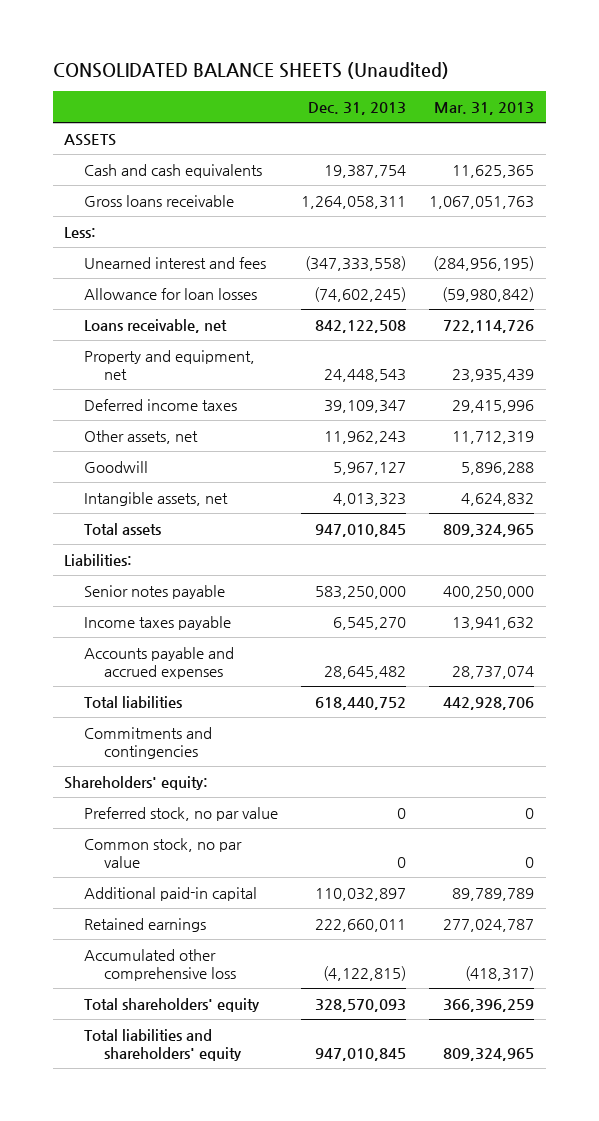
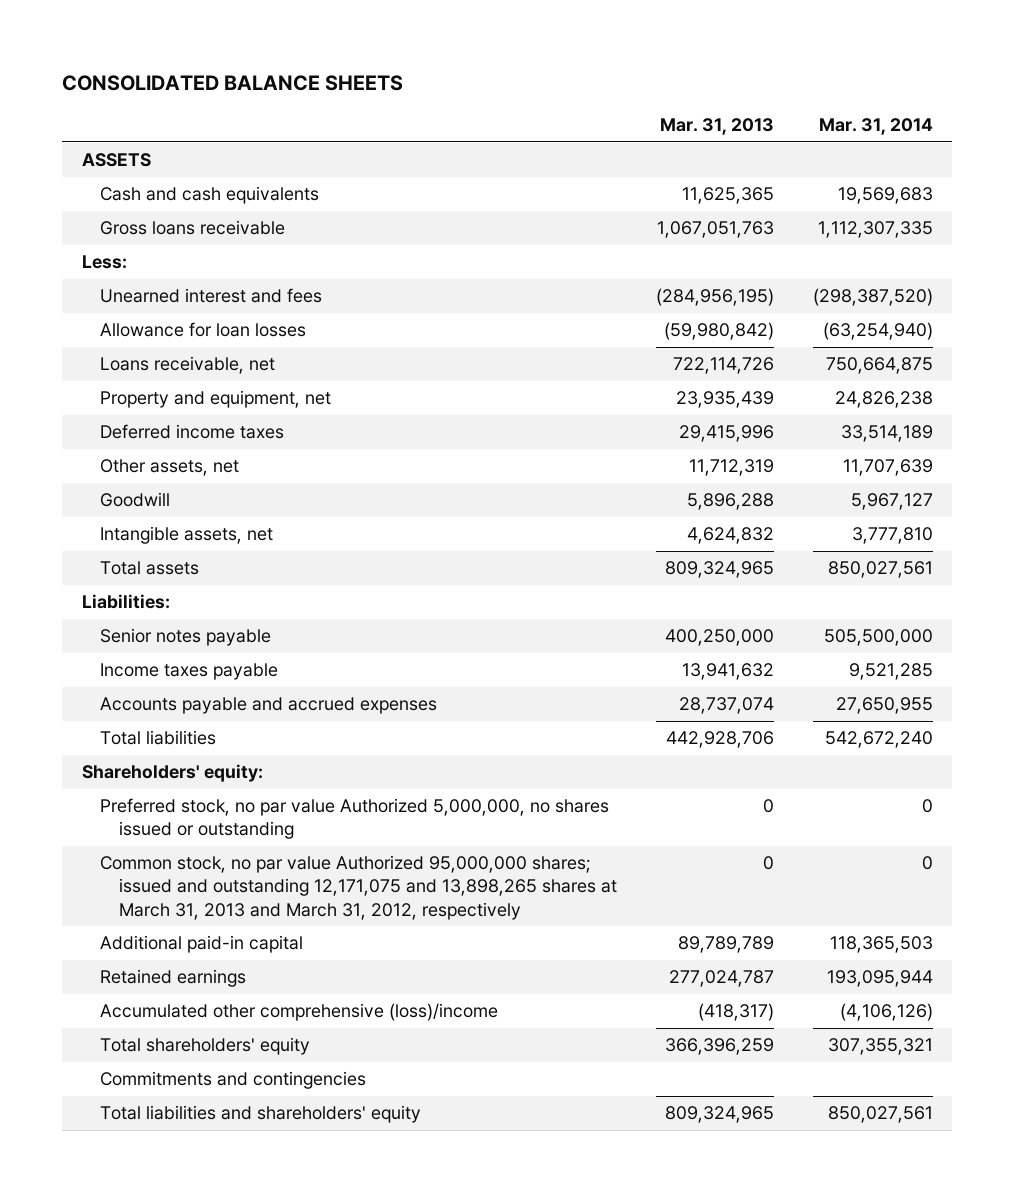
[52,62,449,80] CONSOLIDATED BALANCE SHEETS (Unaudited) -> [62,75,404,92] CONSOLIDATED BALANCE SHEETS
[308,102,407,116] Dec. 31, 2013 -> none
none -> [818,118,933,136] Mar. 31, 2014
[84,806,279,821] Preferred stock, no par value -> [100,798,610,840] Preferred stock, no par value Authorized 5,000,000, no shares issued or outstanding
[84,837,243,869] Common stock, no par value -> [100,855,618,920] Common stock, no par value Authorized 95,000,000 shares; issued and outstanding 12,171,075 and 13,898,265 shares at March 31, 2013 and March 31, 2012, respectively
[84,948,237,982] Accumulated other comprehensive loss -> [100,1003,499,1022] Accumulated other comprehensive (loss)/income
[84,726,213,760] Commitments and contingencies -> [100,1071,367,1090] Commitments and contingencies

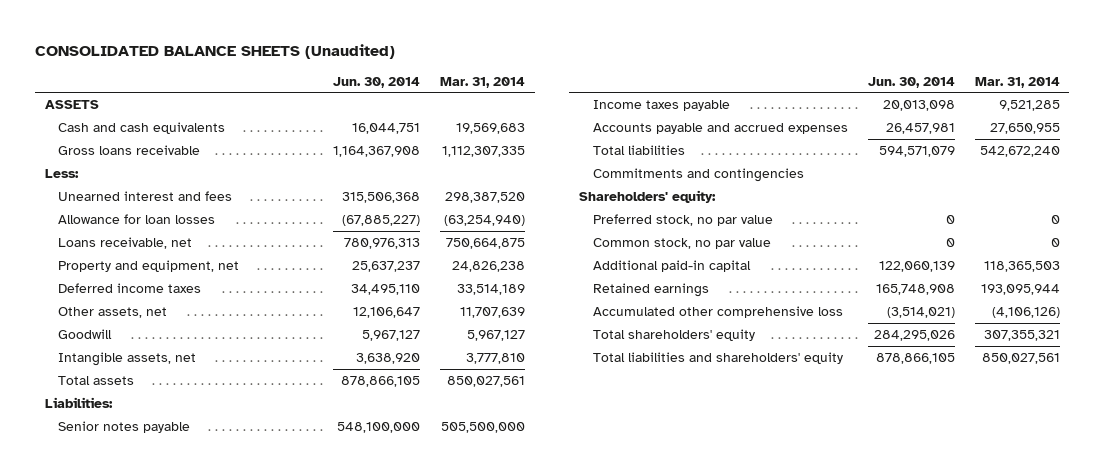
[62,75,404,92] CONSOLIDATED BALANCE SHEETS -> [34,44,395,60] CONSOLIDATED BALANCE SHEETS (Unaudited)
[659,118,774,136] Mar. 31, 2013 -> none
none -> [333,76,421,88] Jun. 30, 2014
[812,288,933,307] (298,387,520) -> [444,192,525,204] 298,387,520
[100,1071,367,1090] Commitments and contingencies -> [592,168,804,183] Commitments and contingencies
[100,798,610,840] Preferred stock, no par value Authorized 5,000,000, no shares issued or outstanding -> [592,214,773,227] Preferred stock, no par value
[100,855,618,920] Common stock, no par value Authorized 95,000,000 shares; issued and outstanding 12,171,075 and 13,898,265 shares at March 31, 2013 and March 31, 2012, respectively -> [592,238,771,250] Common stock, no par value
[100,1003,499,1022] Accumulated other comprehensive (loss)/income -> [592,306,843,319] Accumulated other comprehensive loss

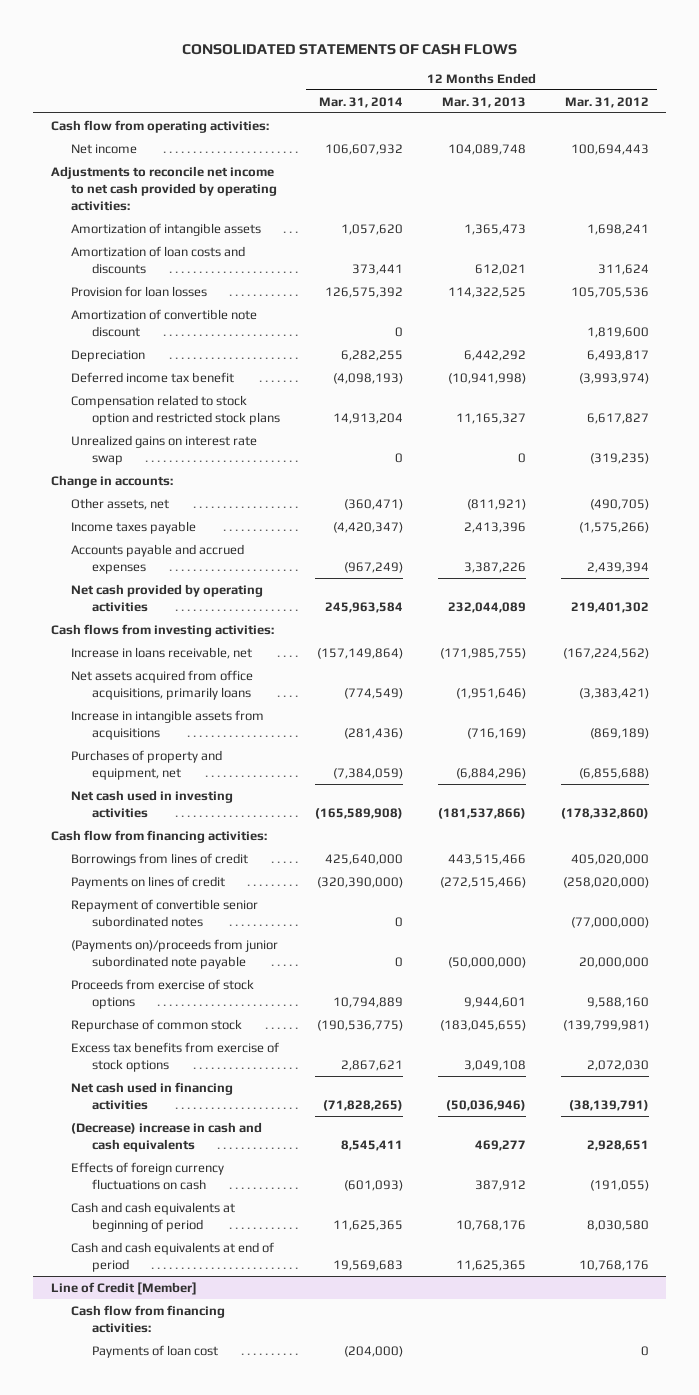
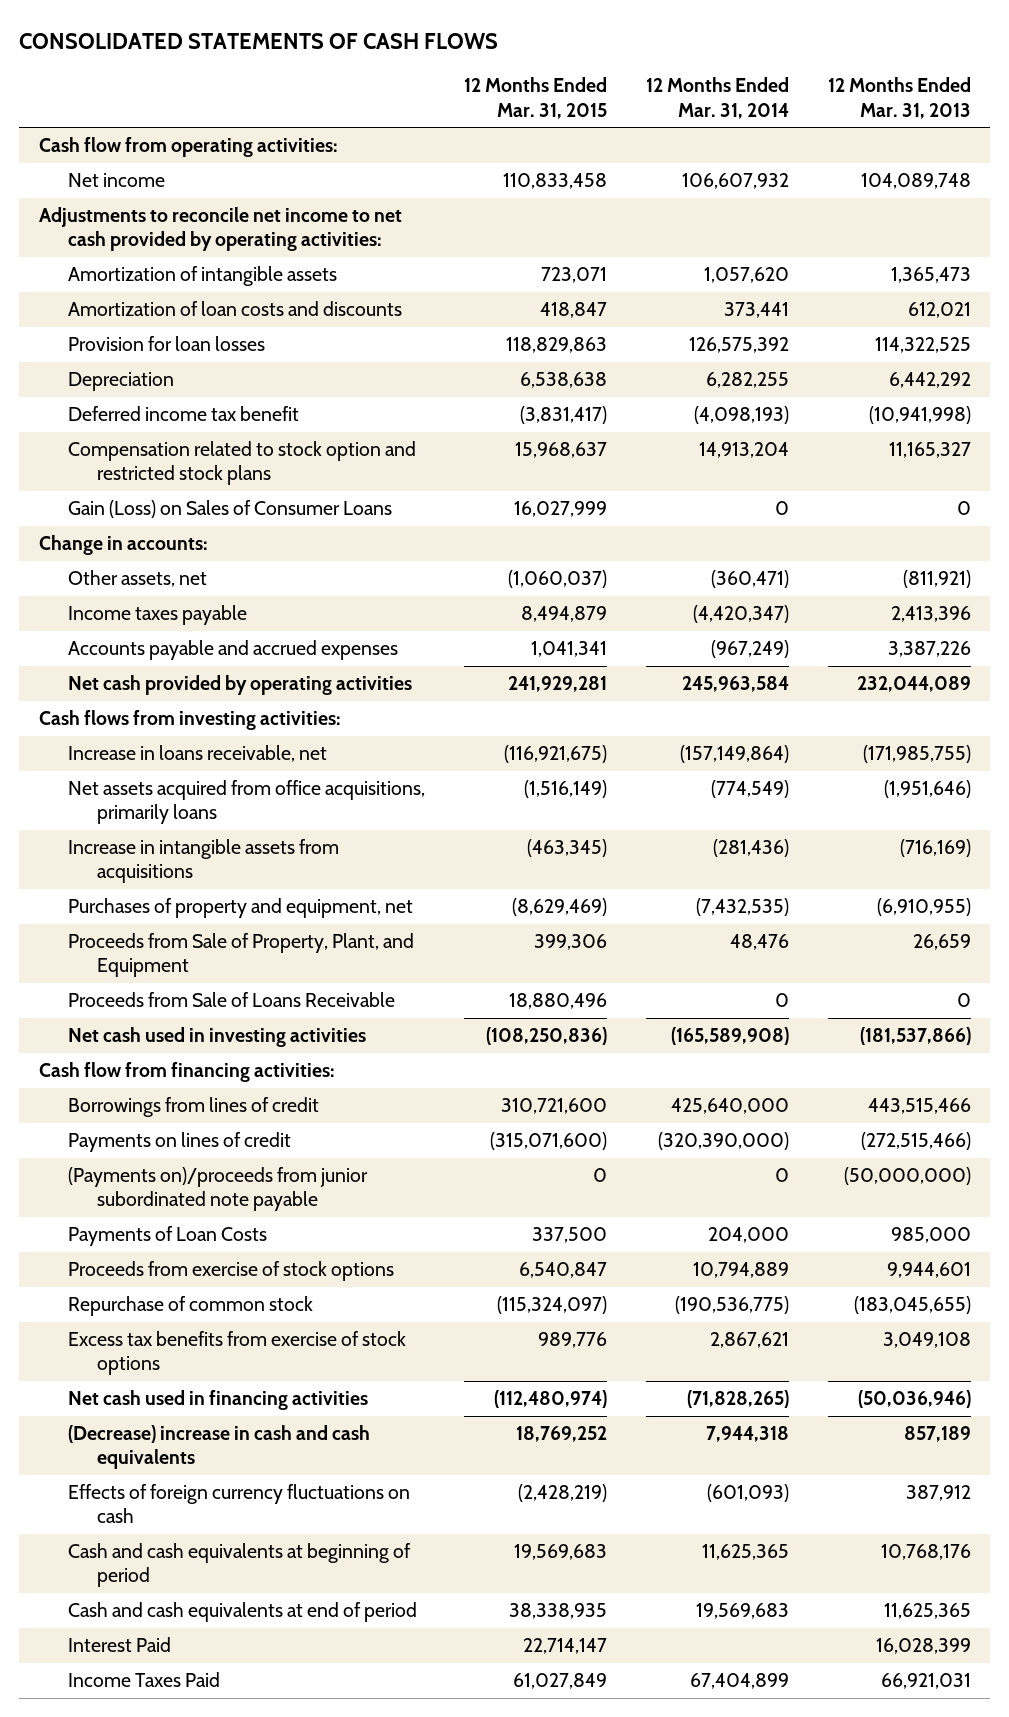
[564,96,649,108] Mar. 31, 2012 -> none
none -> [463,77,607,119] 12 Months Ended Mar. 31, 2015
[71,308,258,337] Amortization of convertible note discount -> none
[71,434,258,465] Unrealized gains on interest rate swap -> none
none -> [68,500,393,519] Gain (Loss) on Sales of Consumer Loans
[333,767,404,779] (7,384,059) -> [695,898,789,917] (7,432,535)
[455,767,526,779] (6,884,296) -> [876,898,971,917] (6,910,955)
none -> [68,933,415,978] Proceeds from Sale of Property, Plant, and Equipment
none -> [68,992,396,1008] Proceeds from Sale of Loans Receivable
[71,898,259,927] Repayment of convertible senior subordinated notes -> none
none -> [68,1226,268,1247] Payments of Loan Costs
[341,1139,404,1151] 8,545,411 -> [705,1426,789,1443] 7,944,318
[474,1139,526,1151] 469,277 -> [903,1426,971,1443] 857,189
[50,1281,197,1295] Line of Credit [Member] -> none
[71,1304,226,1333] Cash flow from financing activities: -> none
[92,1344,219,1358] Payments of loan cost -> none
none -> [68,1637,172,1653] Interest Paid
none -> [68,1672,221,1688] Income Taxes Paid

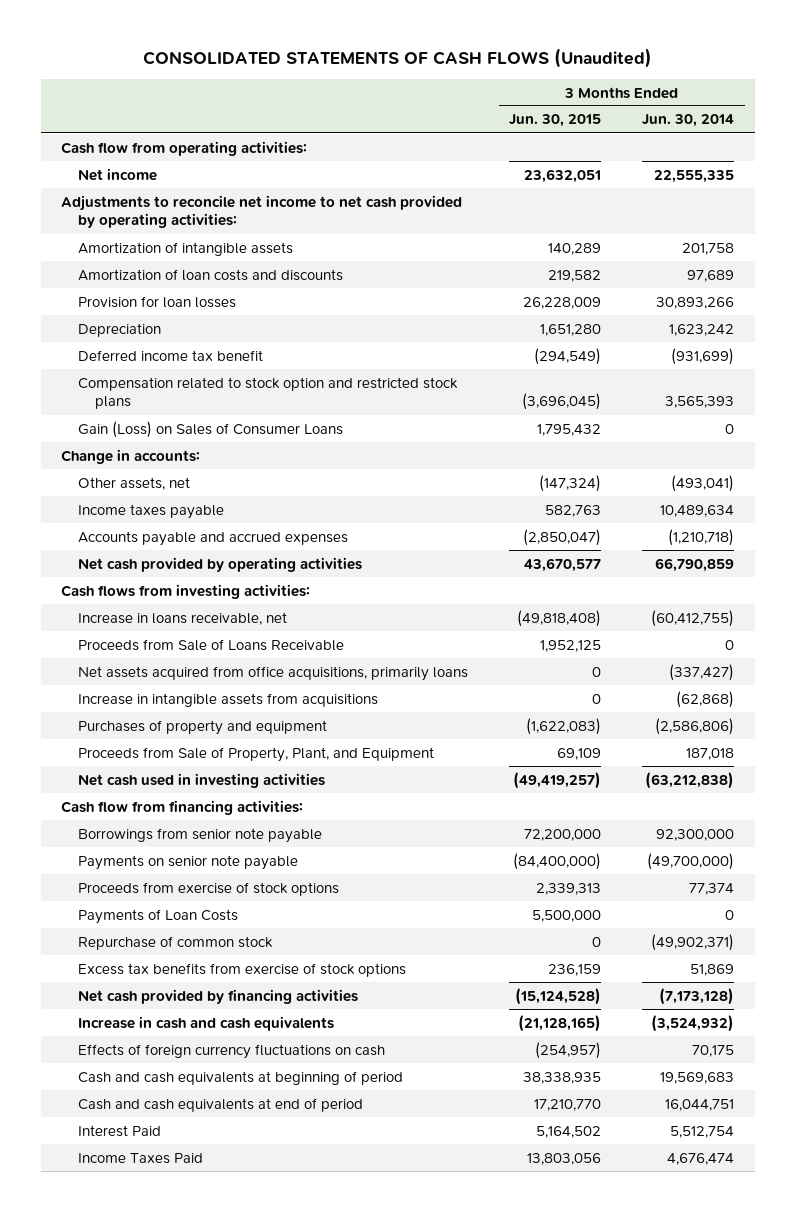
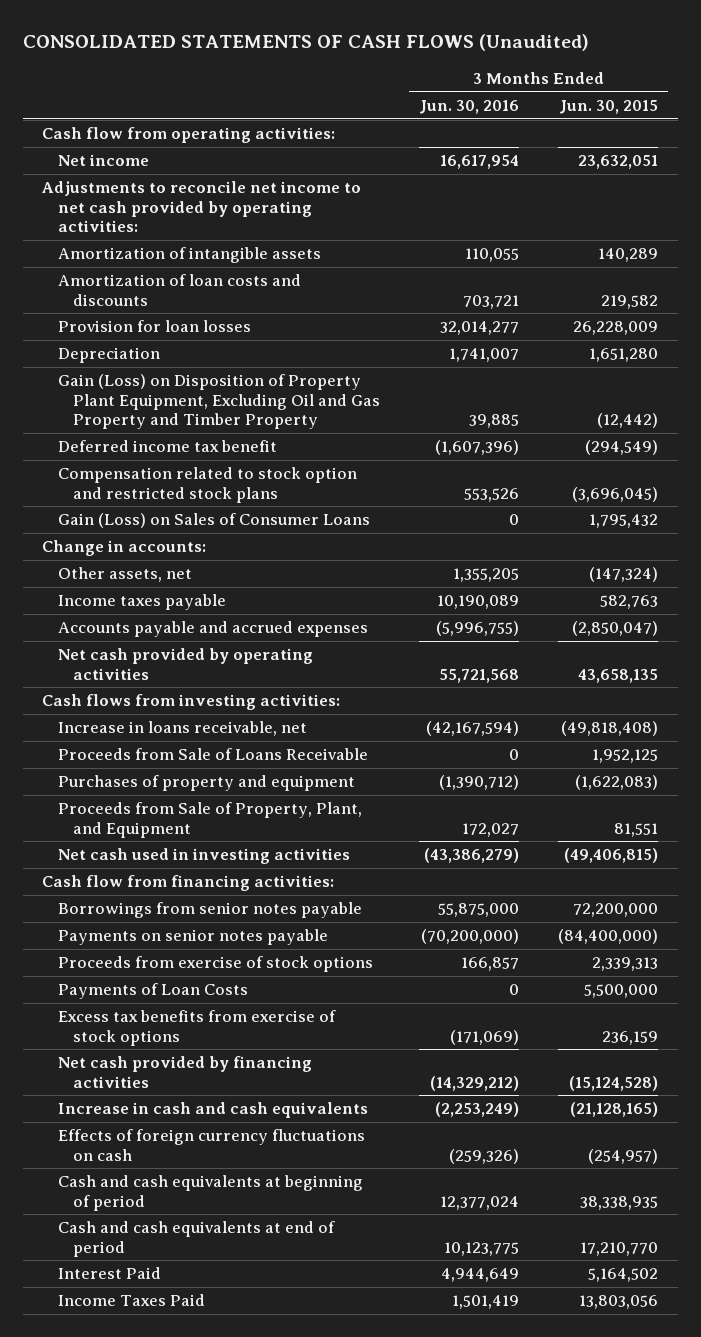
[642,114,735,128] Jun. 30, 2014 -> none
none -> [419,100,520,115] Jun. 30, 2016
none -> [57,374,381,429] Gain (Loss) on Disposition of Property Plant Equipment, Excluding Oil and Gas Property and Timber Property
[524,557,602,572] 43,670,577 -> [578,668,659,683] 43,658,135
[78,665,469,681] Net assets acquired from office acquisitions, primarily loans -> none
[78,692,379,707] Increase in intangible assets from acquisitions -> none
[557,747,602,760] 69,109 -> [614,822,659,837] 81,551
[513,771,602,789] (49,419,257) -> [564,848,659,864] (49,406,815)
[78,827,323,843] Borrowings from senior note payable -> [57,902,362,919] Borrowings from senior notes payable
[78,854,299,870] Payments on senior note payable -> [57,929,328,946] Payments on senior notes payable
[78,935,274,950] Repurchase of common stock -> none

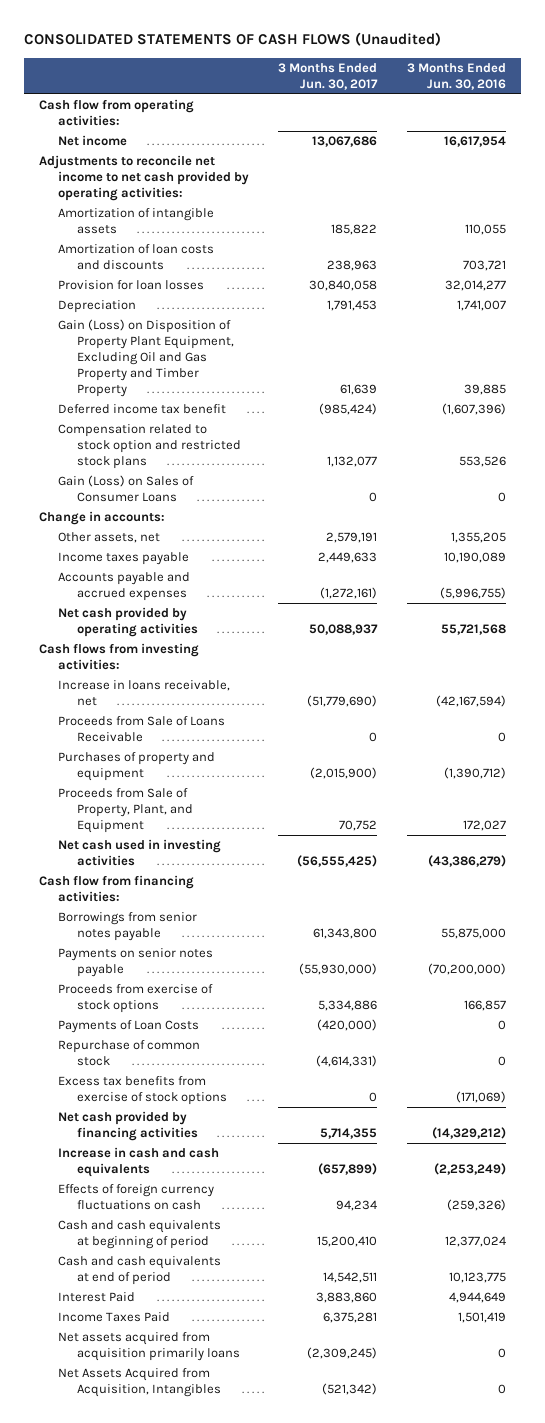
[559,100,659,115] Jun. 30, 2015 -> none
none -> [278,62,379,90] 3 Months Ended Jun. 30, 2017
none -> [57,1040,200,1067] Repurchase of common stock
none -> [57,1332,241,1362] Net assets acquired from acquisition primarily loans
none -> [57,1368,222,1398] Net Assets Acquired from Acquisition, Intangibles

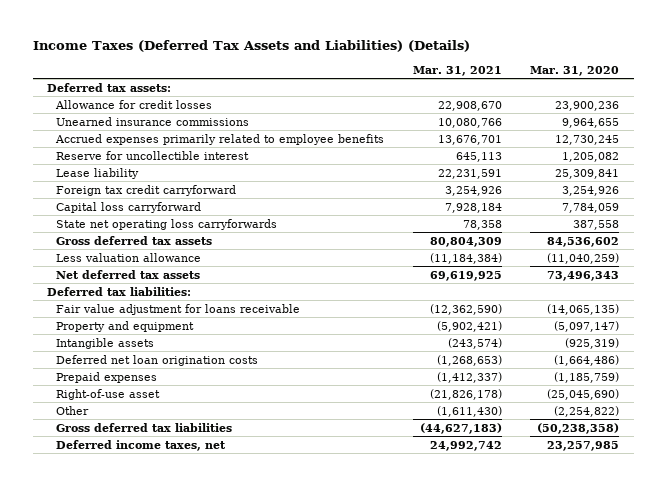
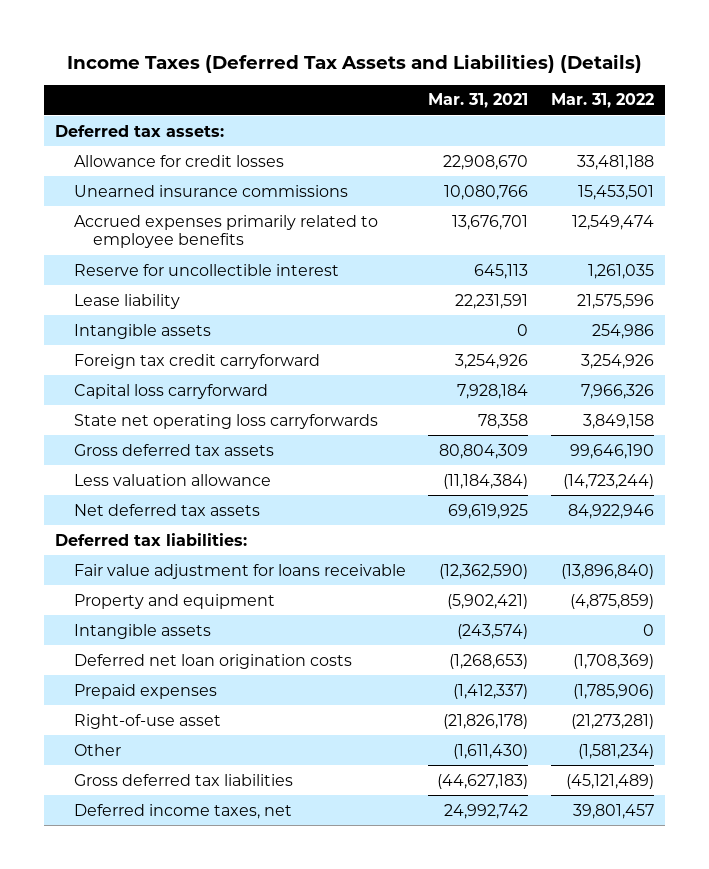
[530,65,620,76] Mar. 31, 2020 -> none
none -> [550,93,654,109] Mar. 31, 2022
none -> [73,323,211,339] Intangible assets

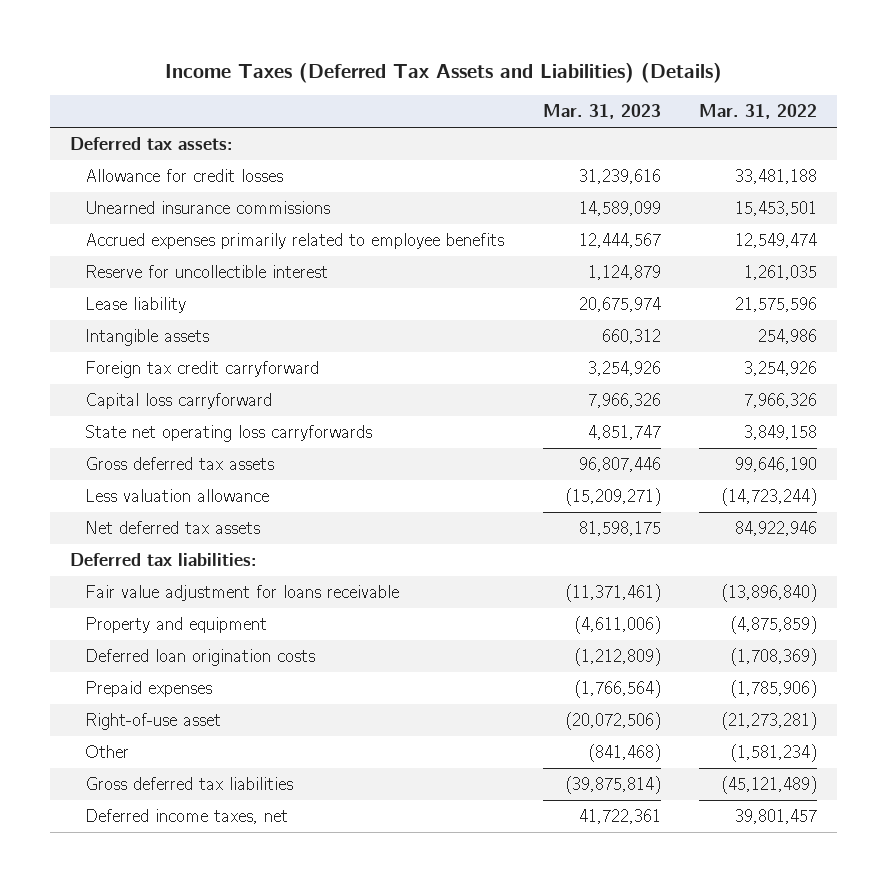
[428,93,529,109] Mar. 31, 2021 -> none
none -> [542,104,661,120] Mar. 31, 2023
[73,623,211,639] Intangible assets -> none
[73,653,352,669] Deferred net loan origination costs -> [84,649,315,667] Deferred loan origination costs

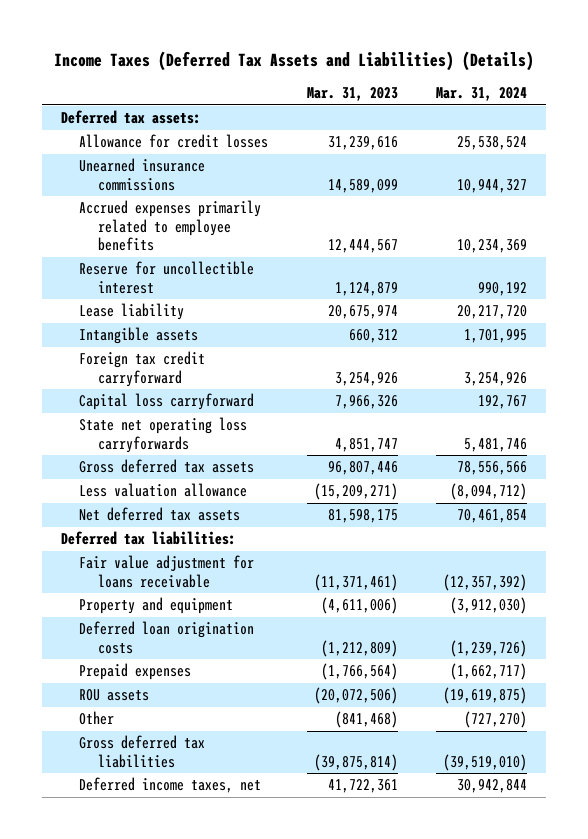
[699,104,818,120] Mar. 31, 2022 -> none
none -> [435,87,527,102] Mar. 31, 2024
[84,713,221,731] Right-of-use asset -> [79,689,150,702] ROU assets

